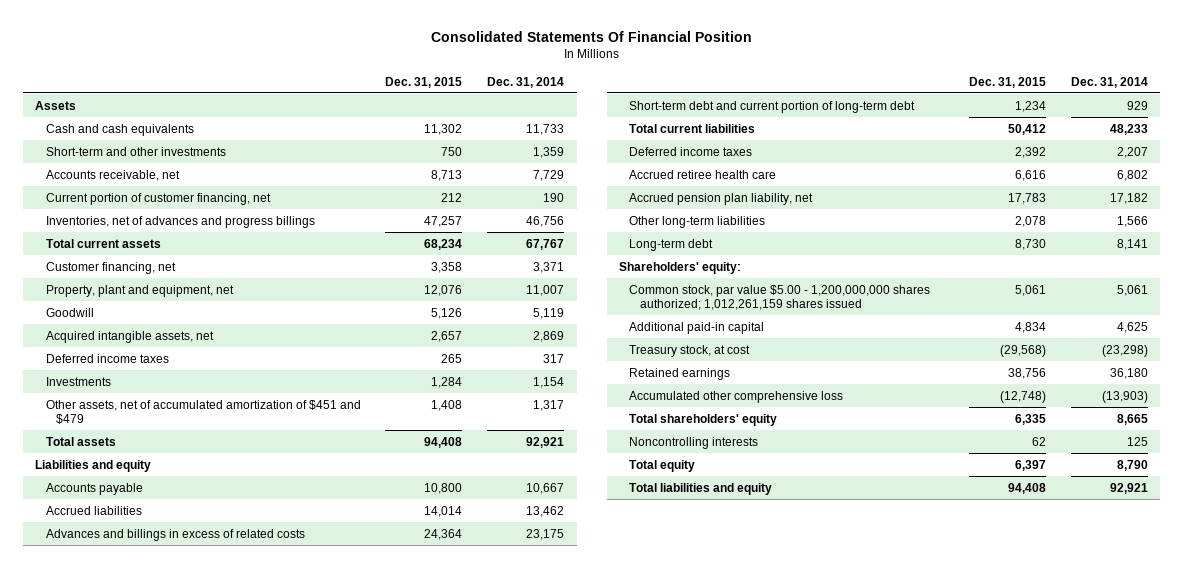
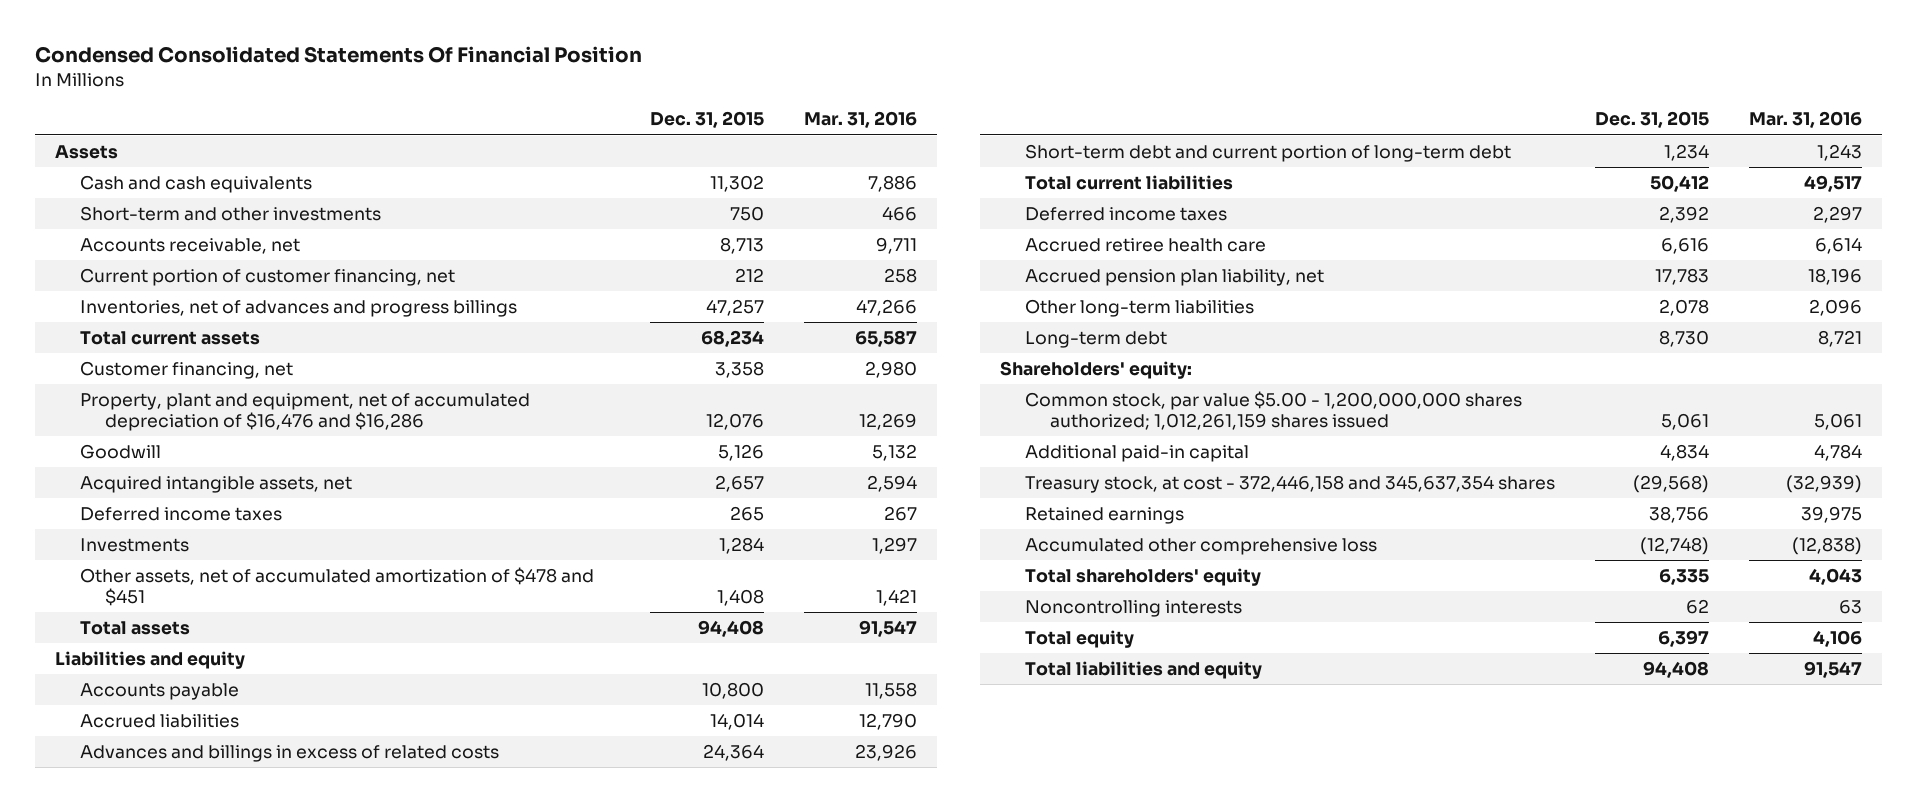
[430,30,752,42] Consolidated Statements Of Financial Position -> [35,46,643,64] Condensed Consolidated Statements Of Financial Position
[487,76,565,88] Dec. 31, 2014 -> none
none -> [803,111,917,129] Mar. 31, 2016
[45,284,234,297] Property, plant and equipment, net -> [79,393,530,431] Property, plant and equipment, net of accumulated depreciation of $16,476 and $16,286
[45,399,361,425] Other assets, net of accumulated amortization of $451 and $479 -> [79,567,594,606] Other assets, net of accumulated amortization of $478 and $451
[629,344,751,357] Treasury stock, at cost -> [1025,475,1556,494] Treasury stock, at cost - 372,446,158 and 345,637,354 shares

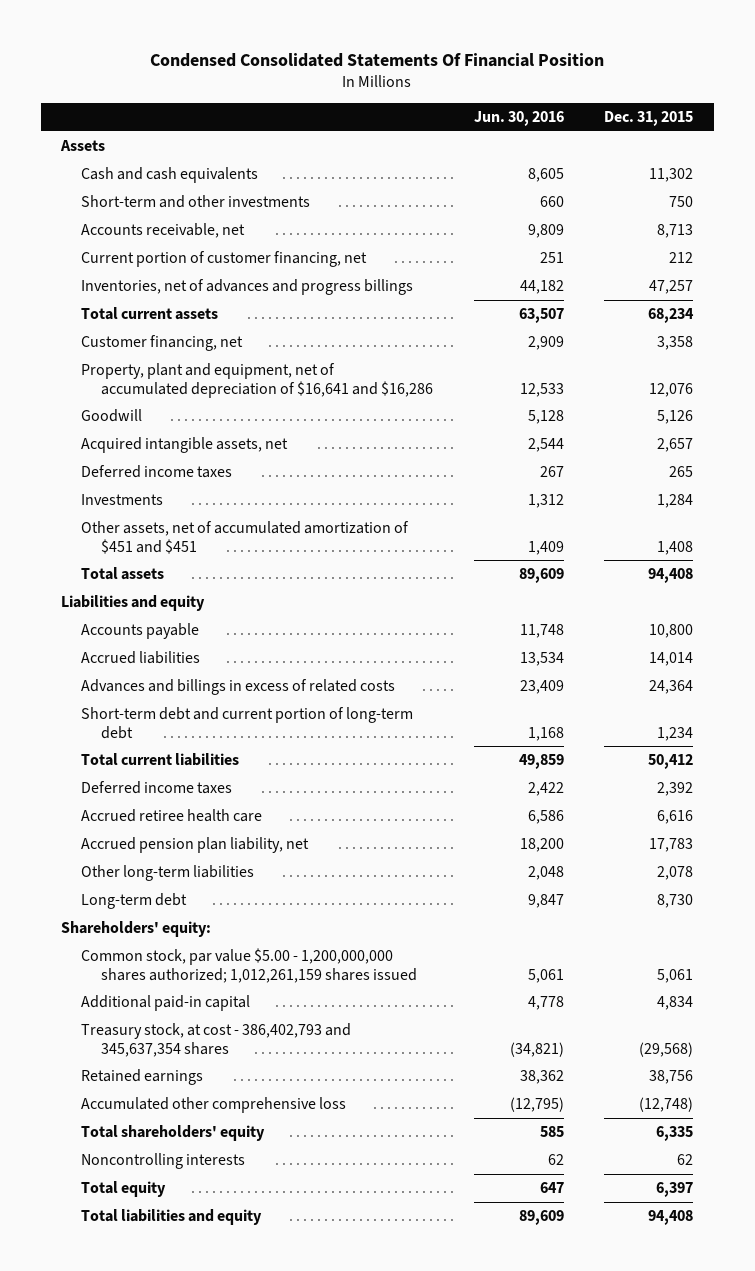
[803,111,917,129] Mar. 31, 2016 -> none
none -> [473,110,564,126] Jun. 30, 2016
[79,393,530,431] Property, plant and equipment, net of accumulated depreciation of $16,476 and $16,286 -> [81,363,434,398] Property, plant and equipment, net of accumulated depreciation of $16,641 and $16,286
[79,567,594,606] Other assets, net of accumulated amortization of $478 and $451 -> [81,521,410,554] Other assets, net of accumulated amortization of $451 and $451
[1025,475,1556,494] Treasury stock, at cost - 372,446,158 and 345,637,354 shares -> [81,1023,352,1057] Treasury stock, at cost - 386,402,793 and 345,637,354 shares

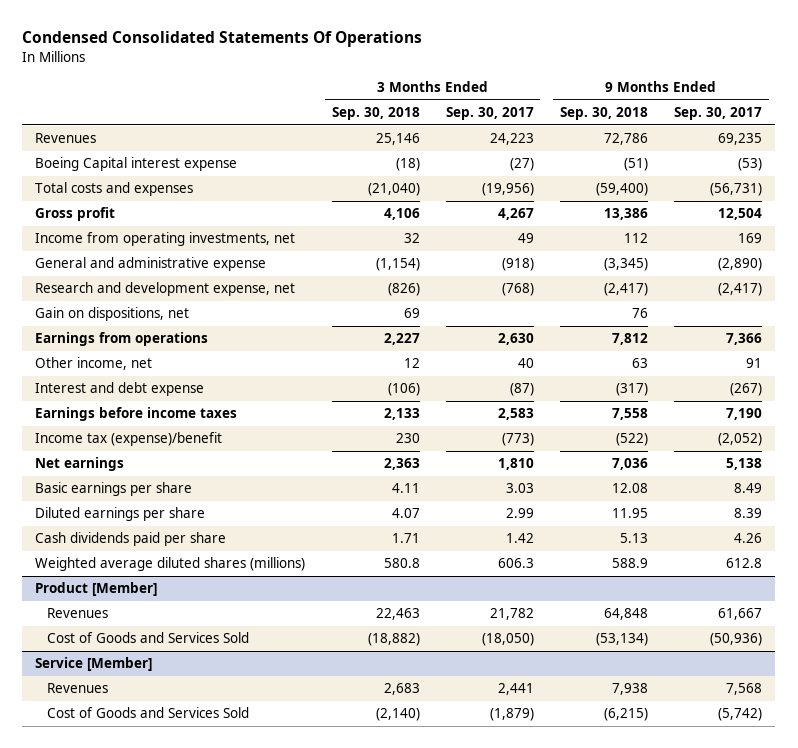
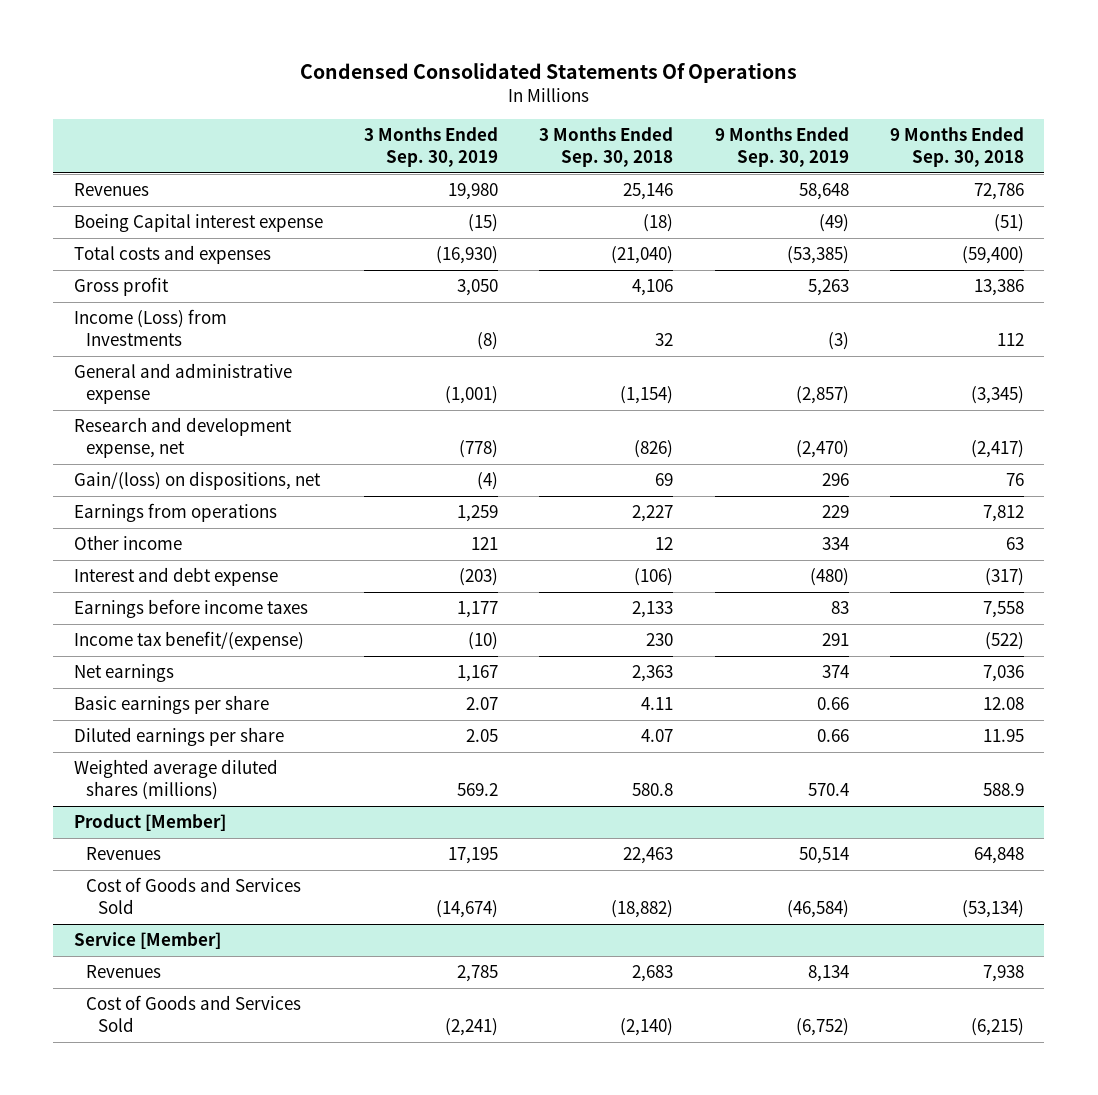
[445,107,534,121] Sep. 30, 2017 -> none
[674,107,763,121] Sep. 30, 2017 -> none
none -> [364,126,499,167] 3 Months Ended Sep. 30, 2019
none -> [714,126,849,167] 9 Months Ended Sep. 30, 2019
[35,232,296,247] Income from operating investments, net -> [73,309,227,347] Income (Loss) from Investments
[35,307,190,322] Gain on dispositions, net -> [73,471,321,491] Gain/(loss) on dispositions, net
[35,357,153,371] Other income, net -> [73,535,182,551] Other income
[35,432,223,447] Income tax (expense)/benefit -> [73,631,304,651] Income tax benefit/(expense)
[35,532,227,547] Cash dividends paid per share -> none

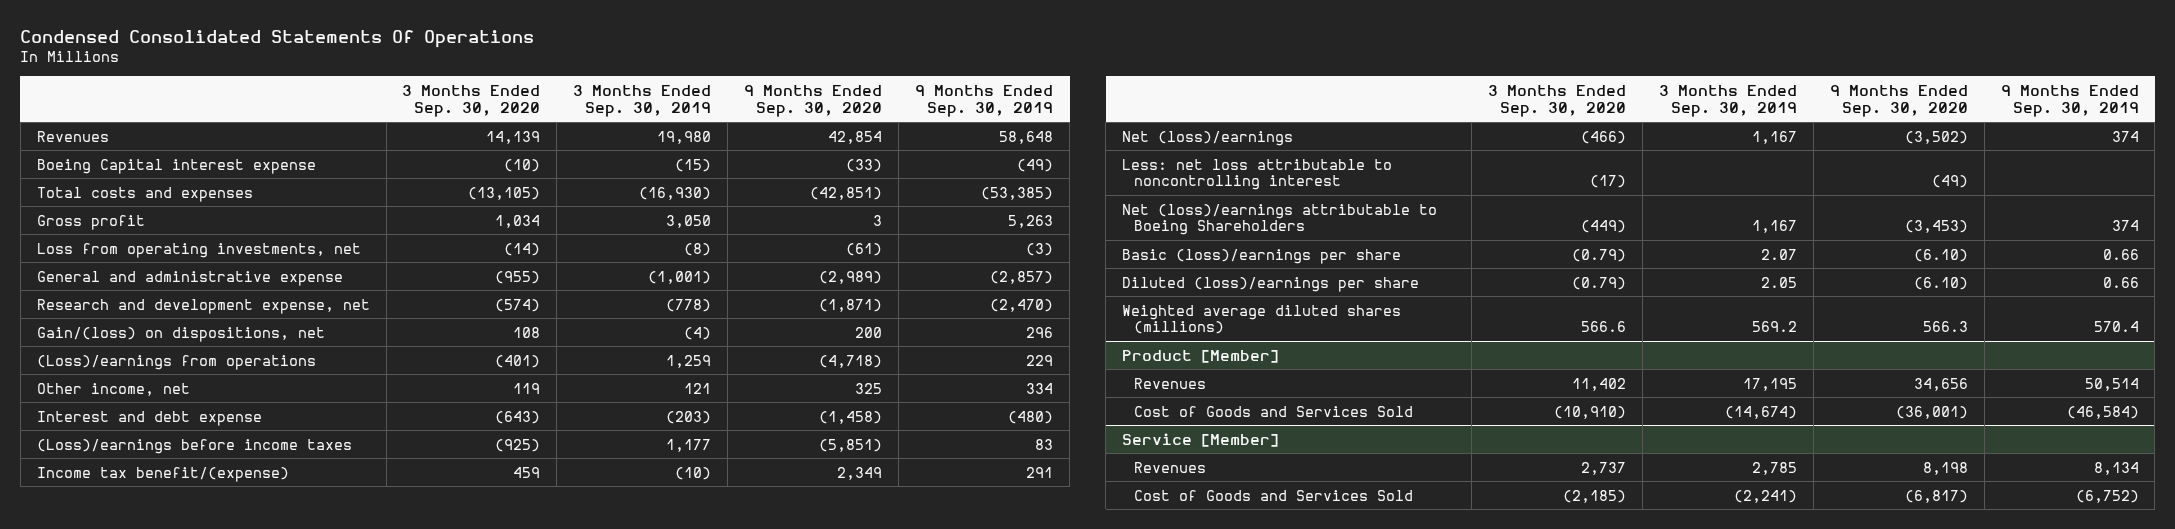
[539,126,674,167] 3 Months Ended Sep. 30, 2018 -> none
[889,126,1024,167] 9 Months Ended Sep. 30, 2018 -> none
none -> [402,85,541,117] 3 Months Ended Sep. 30, 2020
none -> [744,85,883,117] 9 Months Ended Sep. 30, 2020
[73,309,227,347] Income (Loss) from Investments -> [36,242,361,258] Loss from operating investments, net
[73,503,277,523] Earnings from operations -> [36,354,316,370] (Loss)/earnings from operations
[73,535,182,551] Other income -> [36,382,190,396] Other income, net
[73,599,308,619] Earnings before income taxes -> [36,438,352,454] (Loss)/earnings before income taxes
none -> [1122,130,1294,146] Net (loss)/earnings
none -> [1122,158,1393,191] Less: net loss attributable to noncontrolling interest
[73,664,174,683] Net earnings -> [1122,203,1438,236] Net (loss)/earnings attributable to Boeing Shareholders
[73,695,269,715] Basic earnings per share -> [1122,248,1402,264] Basic (loss)/earnings per share
[73,727,284,747] Diluted earnings per share -> [1122,276,1420,292] Diluted (loss)/earnings per share

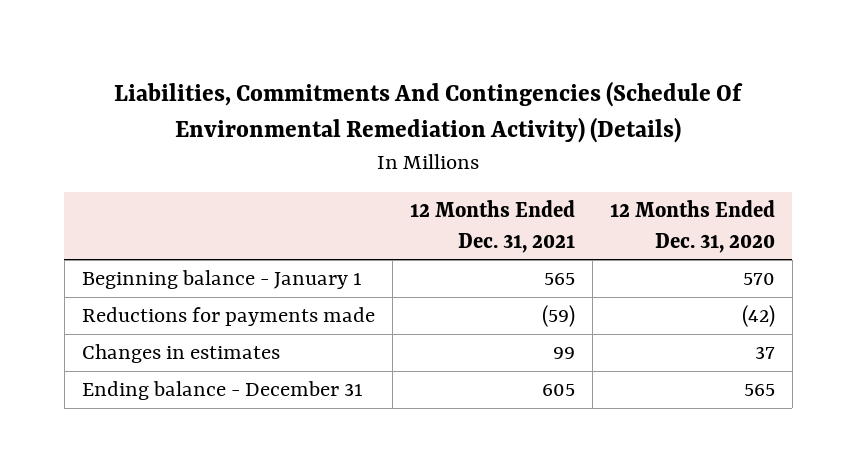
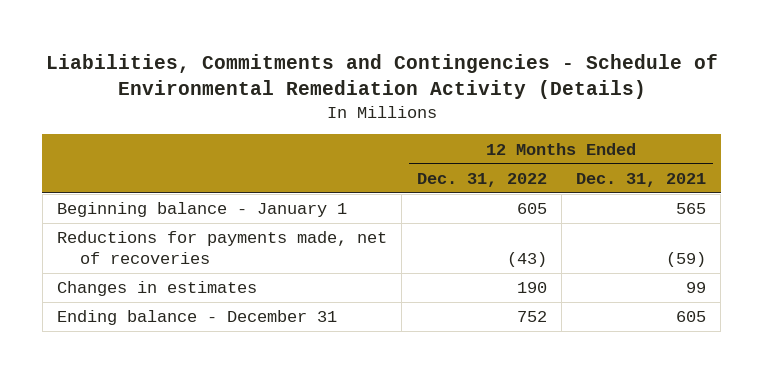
[114,80,744,144] Liabilities, Commitments And Contingencies (Schedule Of Environmental Remediation Activity) (Details) -> [45,53,718,99] Liabilities, Commitments and Contingencies - Schedule of Environmental Remediation Activity (Details)
[609,200,775,253] 12 Months Ended Dec. 31, 2020 -> none
none -> [416,172,547,187] Dec. 31, 2022
[81,307,375,327] Reductions for payments made -> [57,231,388,264] Reductions for payments made, net of recoveries

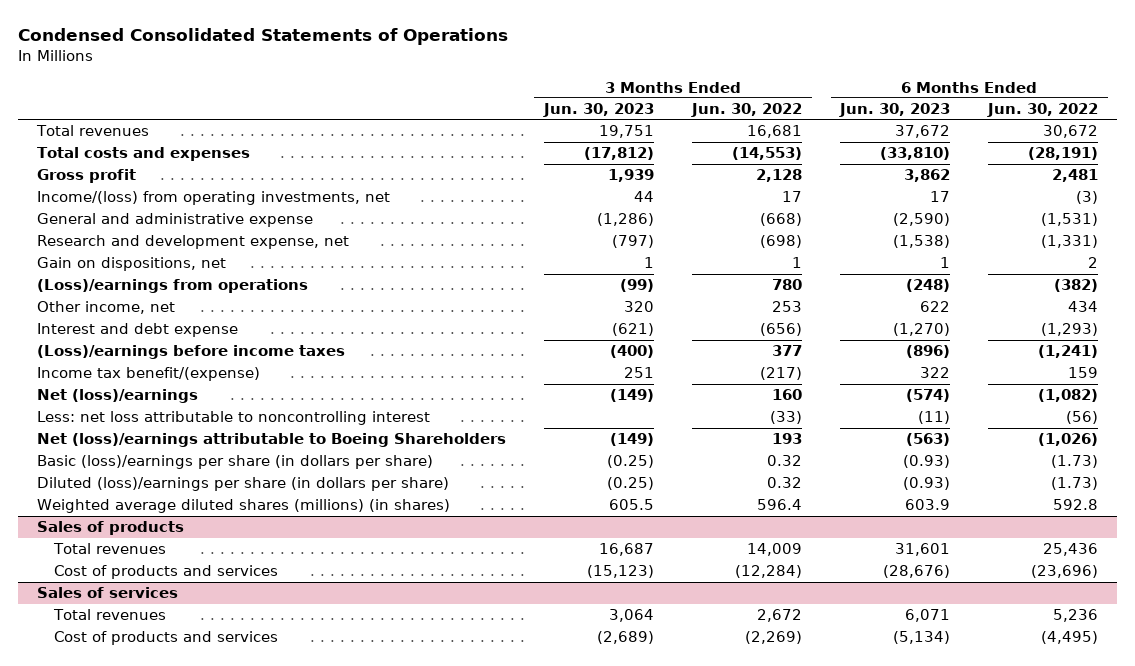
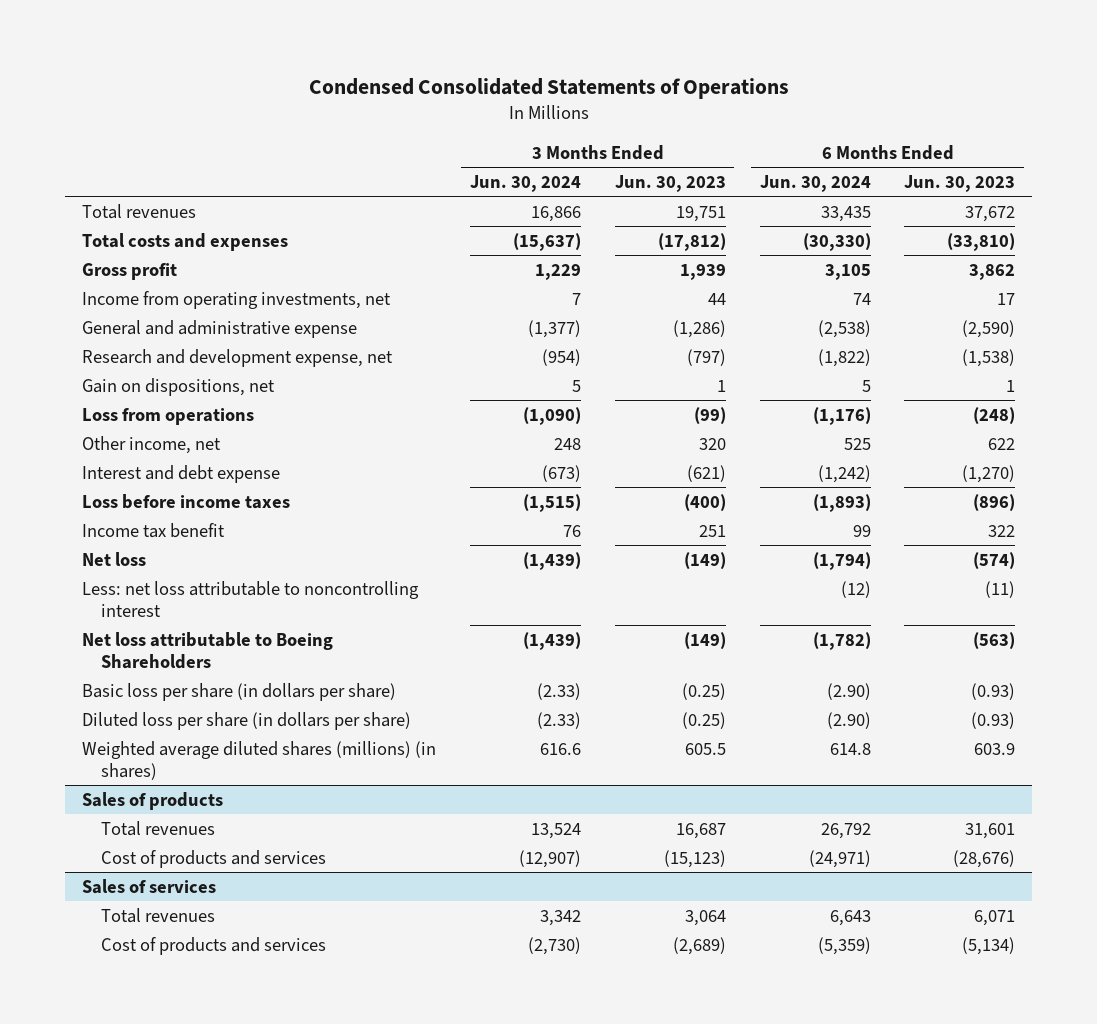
[691,103,803,118] Jun. 30, 2022 -> none
[987,103,1099,118] Jun. 30, 2022 -> none
none -> [469,174,581,192] Jun. 30, 2024
none -> [759,174,871,192] Jun. 30, 2024
[36,191,390,206] Income/(loss) from operating investments, net -> [82,290,392,309] Income from operating investments, net
[36,279,308,294] (Loss)/earnings from operations -> [82,407,255,425] Loss from operations
[36,345,345,360] (Loss)/earnings before income taxes -> [82,493,291,509] Loss before income taxes
[36,367,260,382] Income tax benefit/(expense) -> [82,522,226,538] Income tax benefit
[36,389,198,404] Net (loss)/earnings -> [82,551,147,566] Net loss
[36,433,506,448] Net (loss)/earnings attributable to Boeing Shareholders -> [82,631,334,669] Net loss attributable to Boeing Shareholders
[36,455,433,470] Basic (loss)/earnings per share (in dollars per share) -> [82,682,397,701] Basic loss per share (in dollars per share)
[36,477,449,492] Diluted (loss)/earnings per share (in dollars per share) -> [82,711,412,730] Diluted loss per share (in dollars per share)

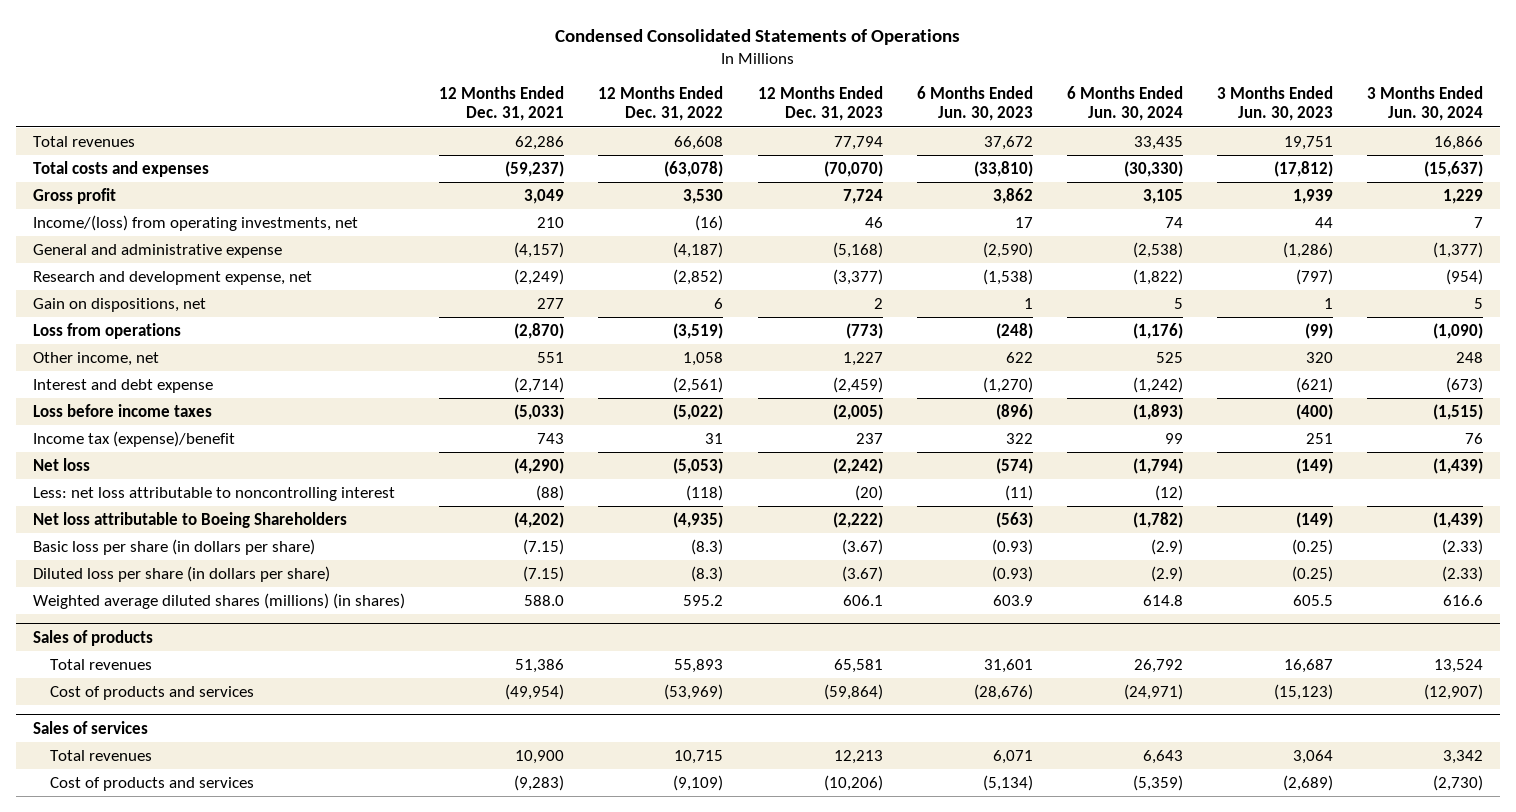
none -> [439,86,565,122] 12 Months Ended Dec. 31, 2021
none -> [598,86,724,122] 12 Months Ended Dec. 31, 2022
none -> [757,86,883,122] 12 Months Ended Dec. 31, 2023
[82,290,392,309] Income from operating investments, net -> [33,215,359,232] Income/(loss) from operating investments, net
[82,522,226,538] Income tax benefit -> [33,431,236,448] Income tax (expense)/benefit
[826,682,871,700] (2.90) -> [1150,539,1183,556] (2.9)
[826,711,871,729] (2.90) -> [1150,566,1183,583] (2.9)

